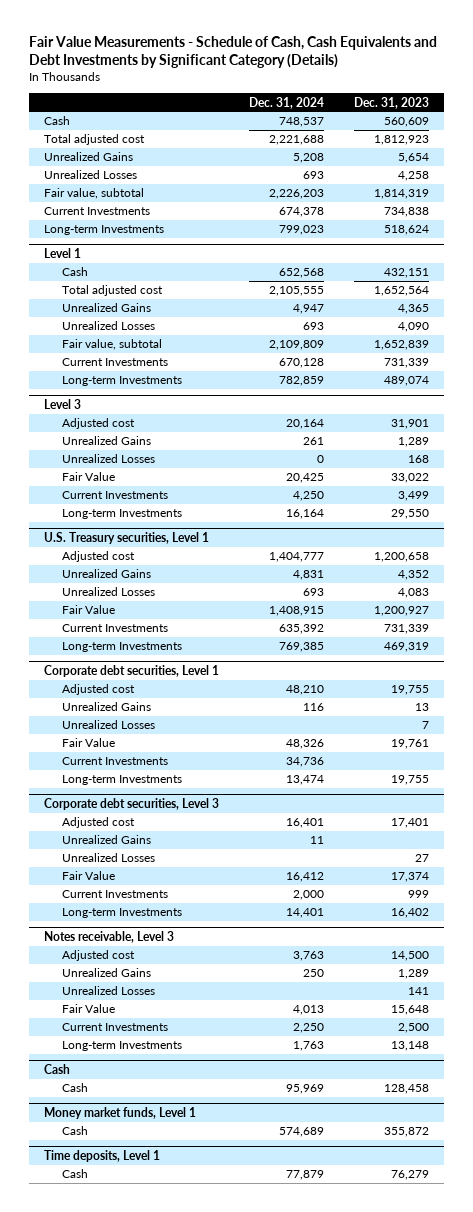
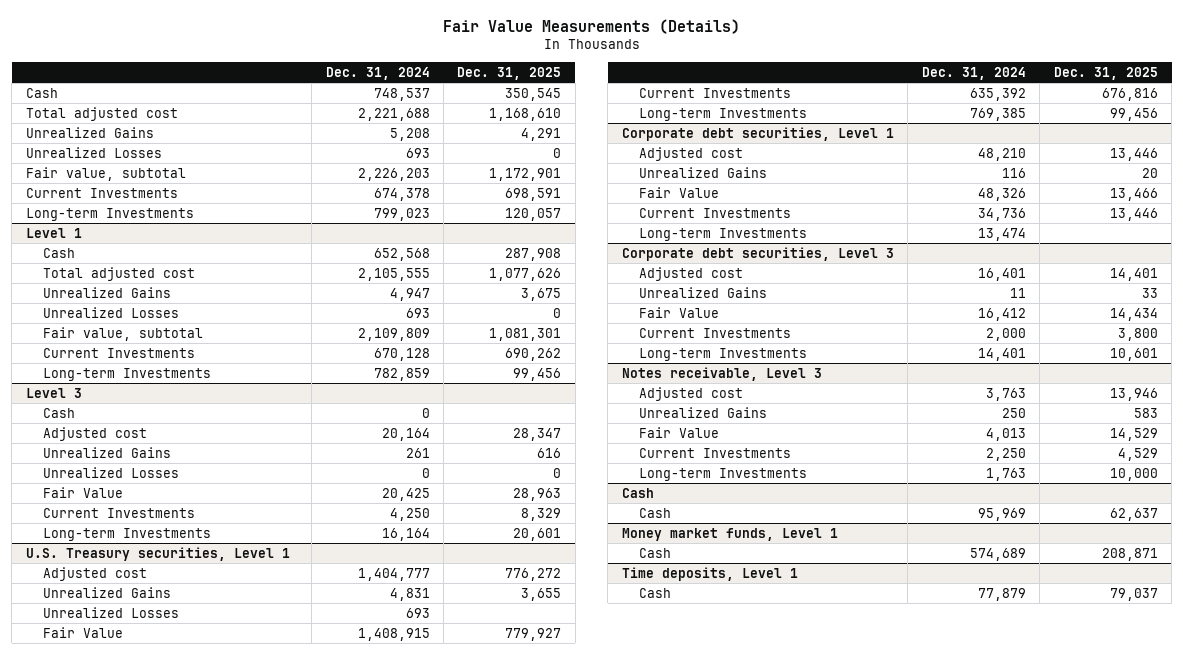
[29,36,438,69] Fair Value Measurements - Schedule of Cash, Cash Equivalents and Debt Investments by Significant Category (Details) -> [442,18,740,34] Fair Value Measurements (Details)
[353,96,429,109] Dec. 31, 2023 -> none
none -> [457,67,562,81] Dec. 31, 2025
none -> [42,407,75,418] Cash
[62,720,156,730] Unrealized Losses -> none
[62,853,156,863] Unrealized Losses -> none
[62,986,156,996] Unrealized Losses -> none

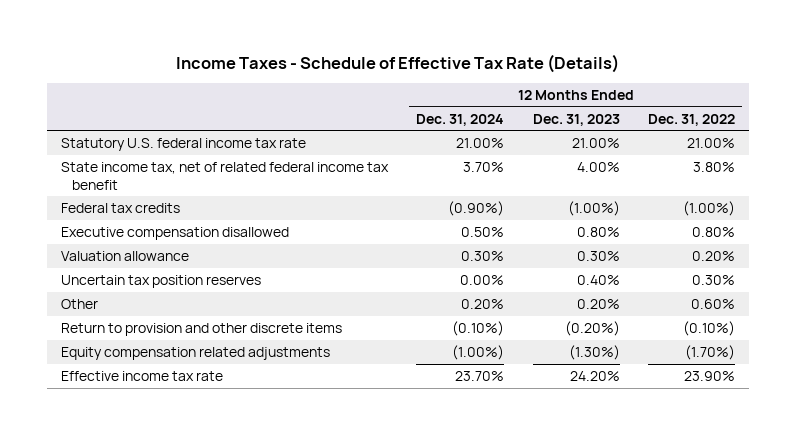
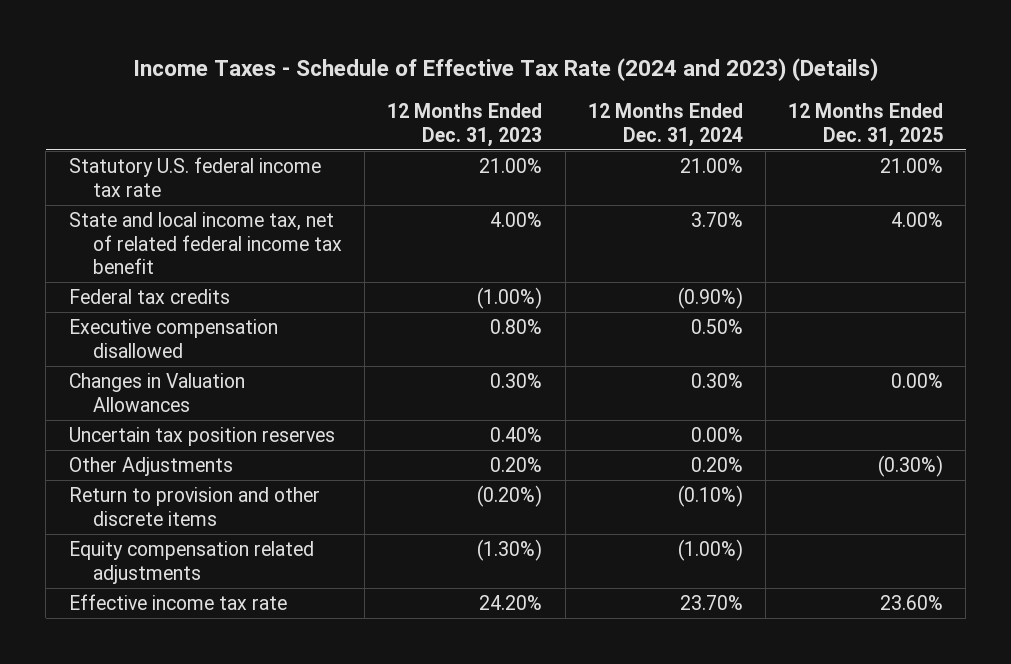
[176,53,620,73] Income Taxes - Schedule of Effective Tax Rate (Details) -> [132,58,878,82] Income Taxes - Schedule of Effective Tax Rate (2024 and 2023) (Details)
[648,113,736,126] Dec. 31, 2022 -> none
none -> [787,102,943,147] 12 Months Ended Dec. 31, 2025
[61,161,390,190] State income tax, net of related federal income tax benefit -> [68,211,343,275] State and local income tax, net of related federal income tax benefit
[61,250,190,261] Valuation allowance -> [68,372,245,412] Changes in Valuation Allowances
[61,298,99,309] Other -> [68,456,233,476] Other Adjustments

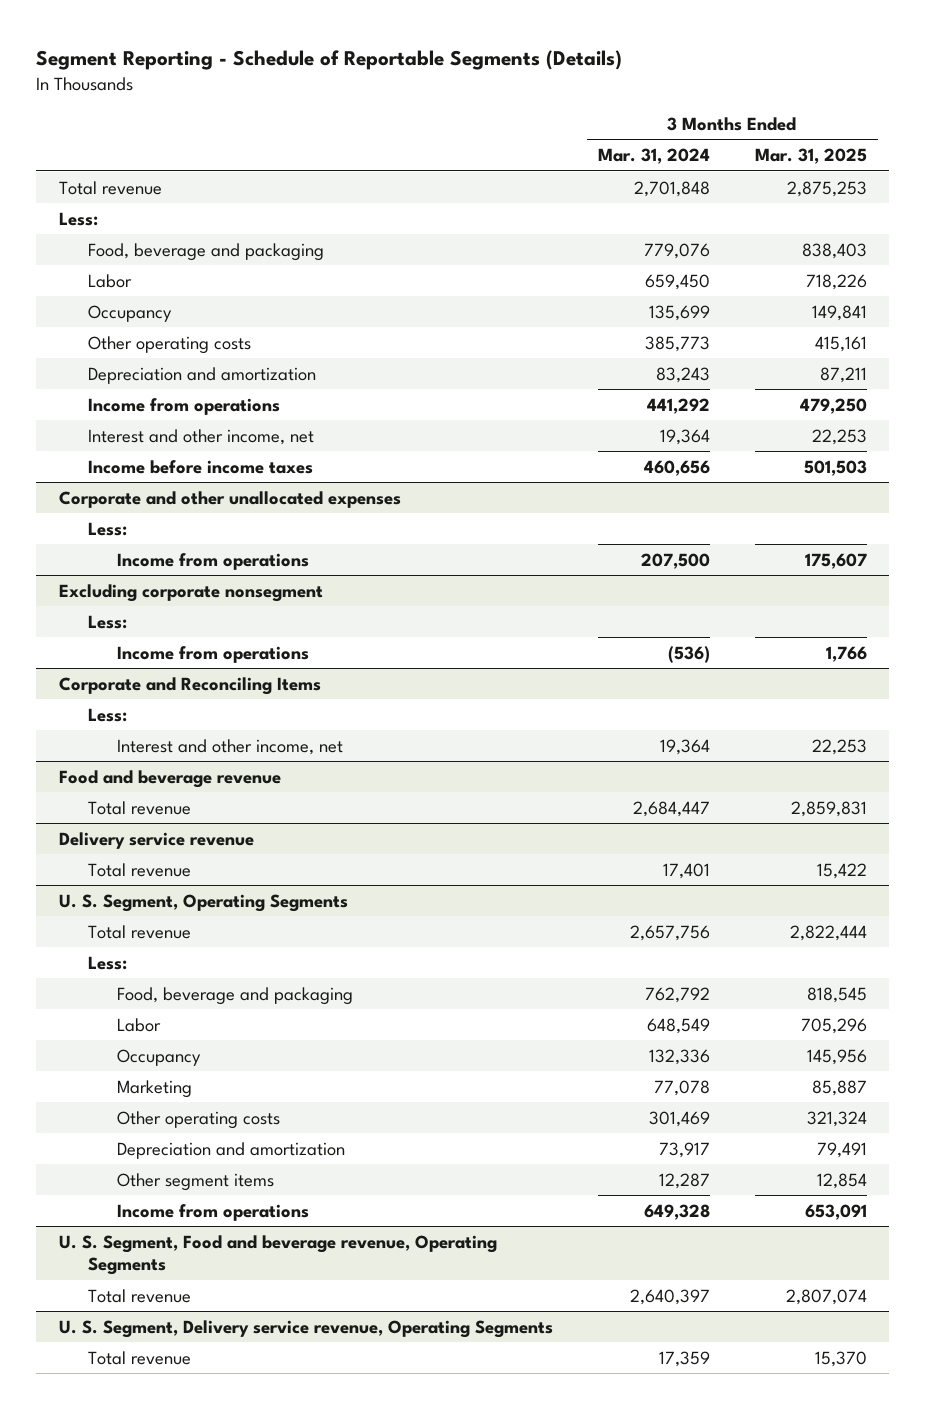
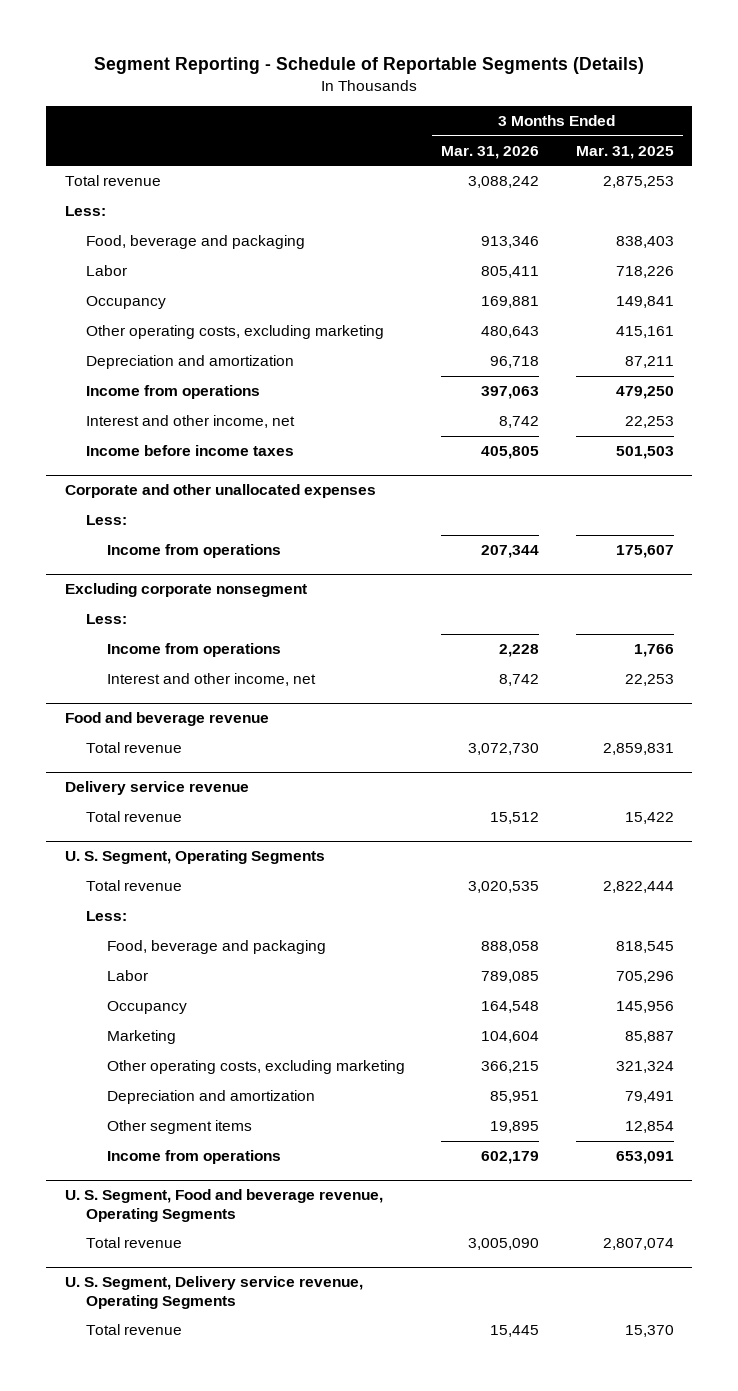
[597,148,710,165] Mar. 31, 2024 -> none
none -> [441,145,540,159] Mar. 31, 2026
[87,335,251,354] Other operating costs -> [85,325,384,340] Other operating costs, excluding marketing
[58,676,321,695] Corporate and Reconciling Items -> none
[87,707,127,722] Less: -> none
[116,1110,280,1129] Other operating costs -> [106,1060,405,1075] Other operating costs, excluding marketing

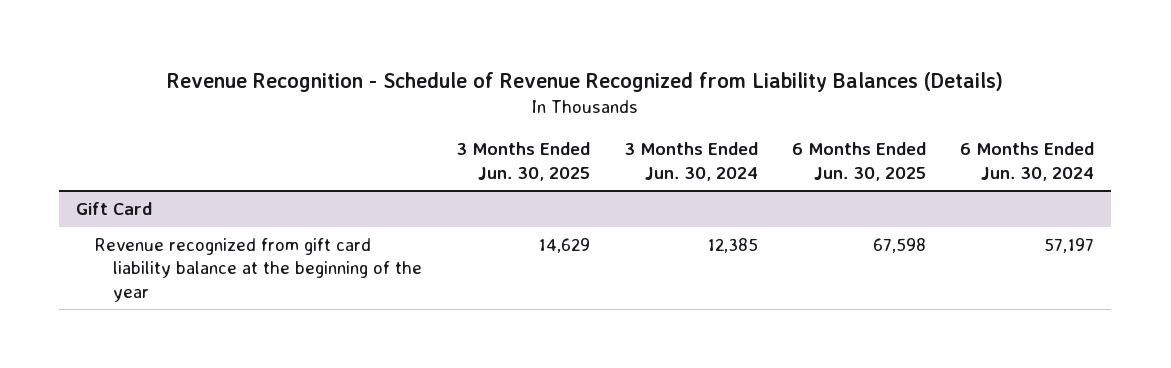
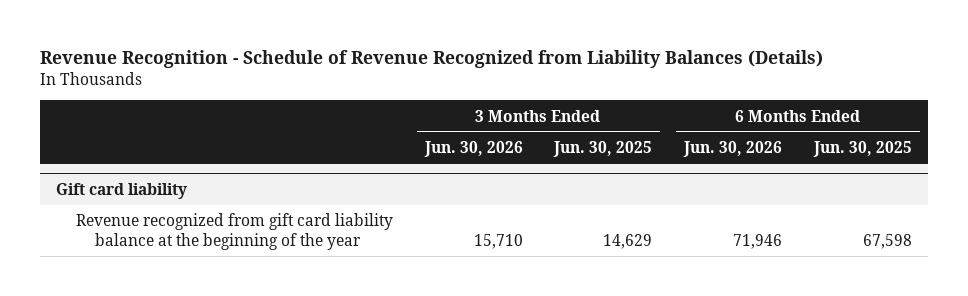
[624,142,759,181] 3 Months Ended Jun. 30, 2024 -> none
[960,142,1095,181] 6 Months Ended Jun. 30, 2024 -> none
none -> [423,141,523,158] Jun. 30, 2026
none -> [683,141,783,158] Jun. 30, 2026
[76,202,153,216] Gift Card -> [56,183,188,200] Gift card liability

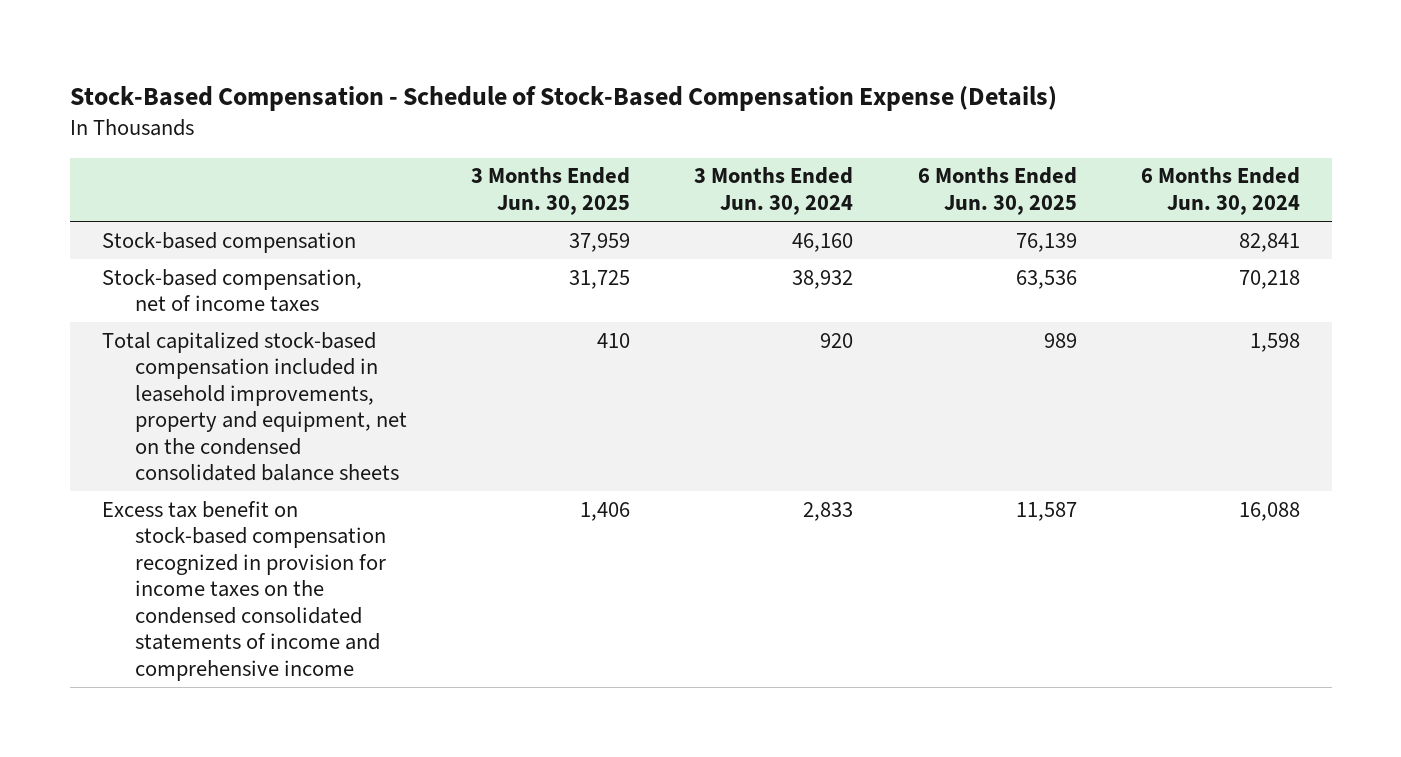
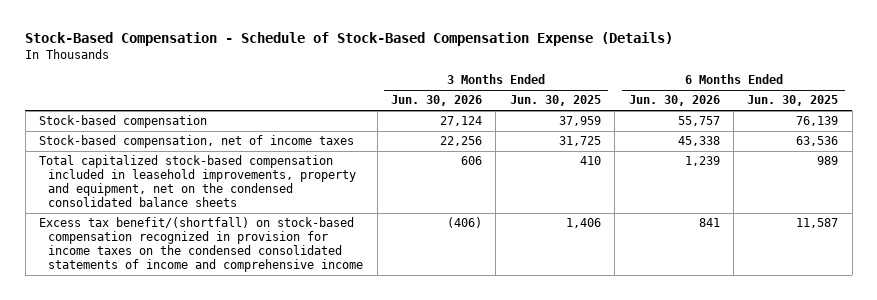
[694,167,854,215] 3 Months Ended Jun. 30, 2024 -> none
[1140,167,1300,215] 6 Months Ended Jun. 30, 2024 -> none
none -> [391,95,483,107] Jun. 30, 2026
none -> [628,95,720,107] Jun. 30, 2026
[101,500,387,681] Excess tax benefit on stock-based compensation recognized in provision for income taxes on the condensed consolidated statements of income and comprehensive income -> [39,217,364,273] Excess tax benefit/(shortfall) on stock-based compensation recognized in provision for income taxes on the condensed consolidated statements of income and comprehensive income

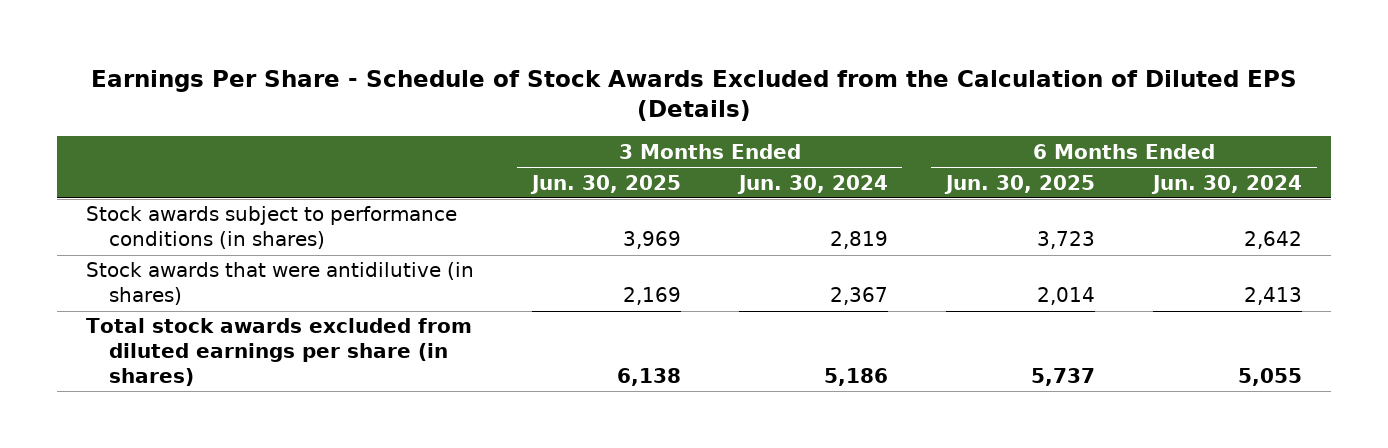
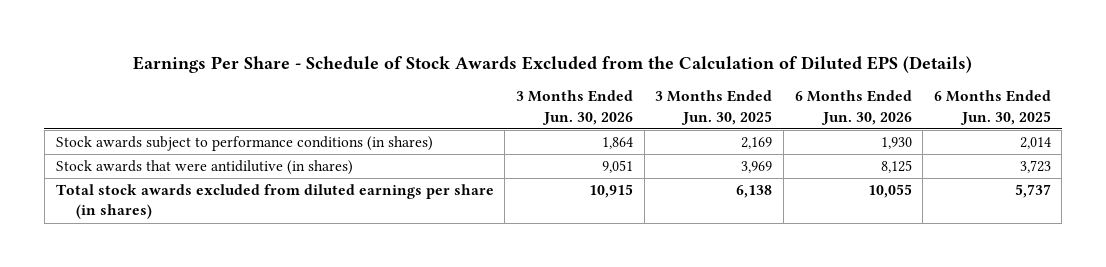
[736,174,888,194] Jun. 30, 2024 -> none
[1150,174,1302,194] Jun. 30, 2024 -> none
none -> [515,90,633,125] 3 Months Ended Jun. 30, 2026
none -> [794,90,912,125] 6 Months Ended Jun. 30, 2026
[622,231,681,250] 3,969 -> [741,137,773,150] 2,169
[1036,231,1095,250] 3,723 -> [1019,137,1051,150] 2,014
[622,287,681,306] 2,169 -> [741,161,773,174] 3,969
[1036,287,1095,306] 2,014 -> [1019,160,1051,174] 3,723

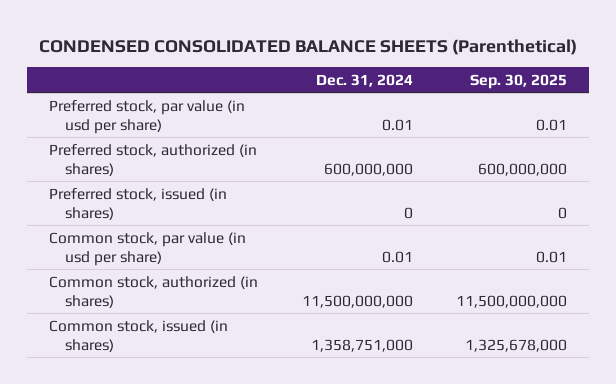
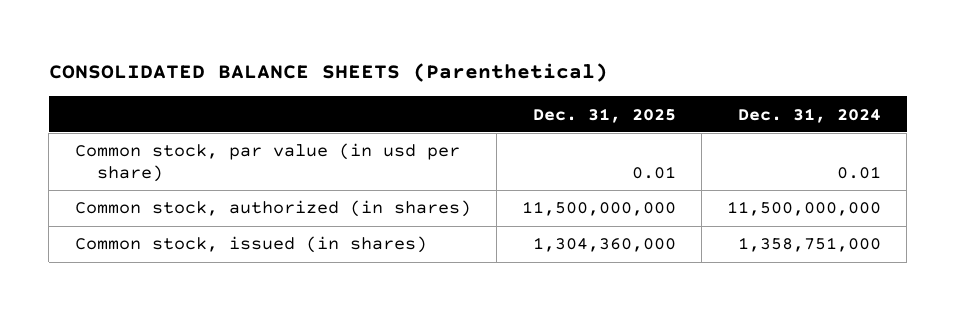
[39,38,578,55] CONDENSED CONSOLIDATED BALANCE SHEETS (Parenthetical) -> [48,62,608,82] CONSOLIDATED BALANCE SHEETS (Parenthetical)
[470,73,568,89] Sep. 30, 2025 -> none
none -> [532,107,676,123] Dec. 31, 2025
[49,99,246,134] Preferred stock, par value (in usd per share) -> none
[49,143,258,176] Preferred stock, authorized (in shares) -> none
[49,187,228,220] Preferred stock, issued (in shares) -> none

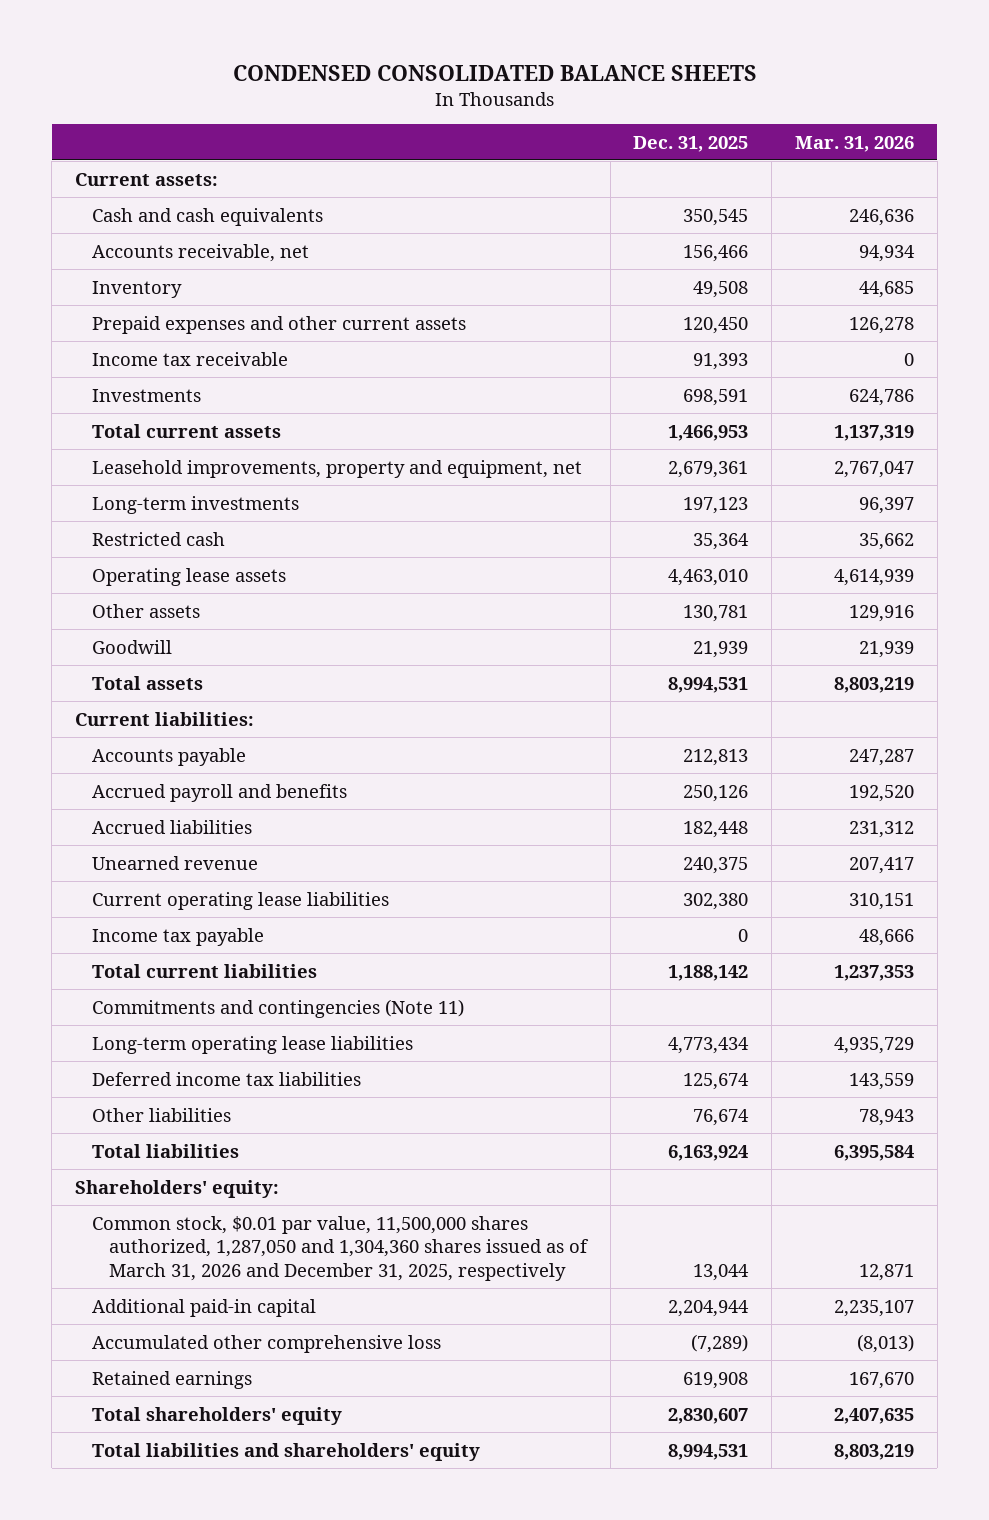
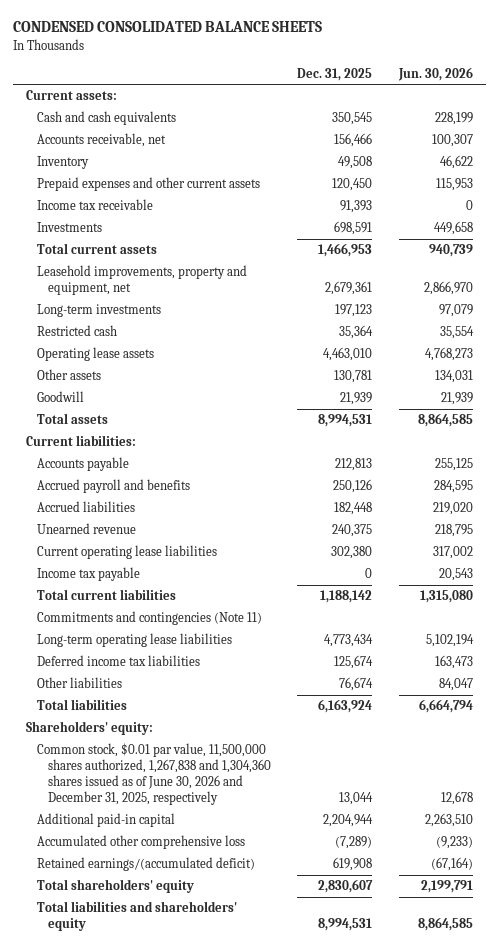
[795,135,915,152] Mar. 31, 2026 -> none
none -> [397,66,473,81] Jun. 30, 2026
[92,1215,589,1281] Common stock, $0.01 par value, 11,500,000 shares authorized, 1,287,050 and 1,304,360 shares issued as of March 31, 2026 and December 31, 2025, respectively -> [36,743,271,806] Common stock, $0.01 par value, 11,500,000 shares authorized, 1,267,838 and 1,304,360 shares issued as of June 30, 2026 and December 31, 2025, respectively
[92,1370,253,1389] Retained earnings -> [36,857,255,872] Retained earnings/(accumulated deficit)

